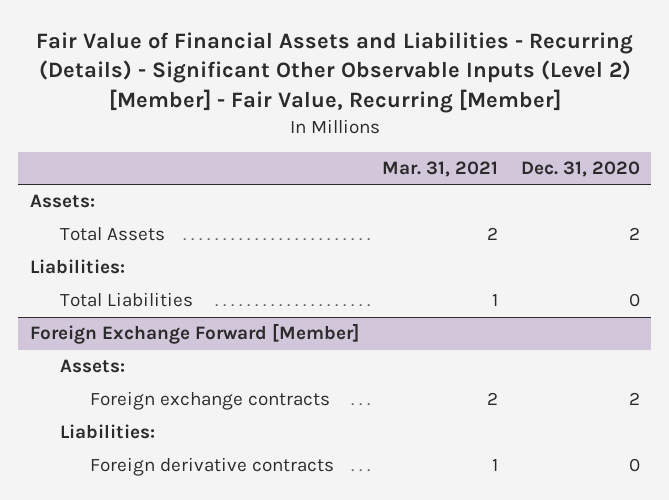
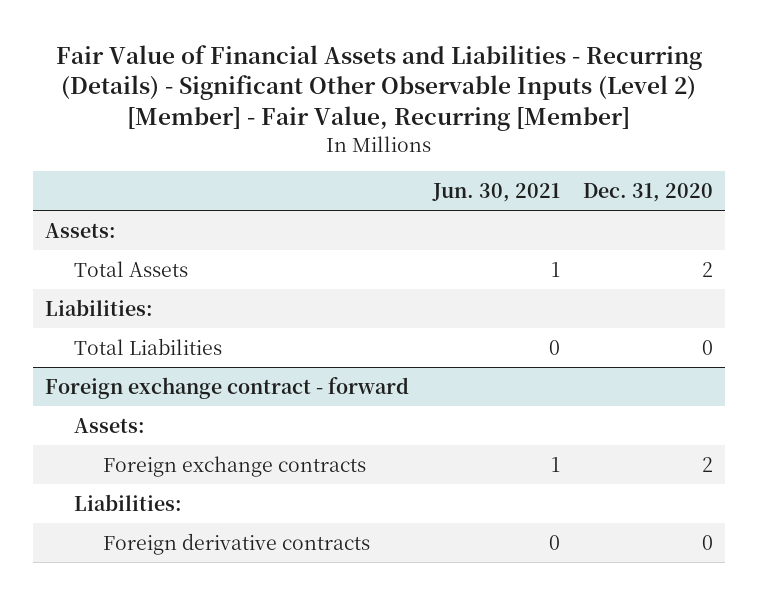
[381,161,498,178] Mar. 31, 2021 -> none
none -> [431,183,560,203] Jun. 30, 2021
[29,323,359,345] Foreign Exchange Forward [Member] -> [45,376,410,399] Foreign exchange contract - forward

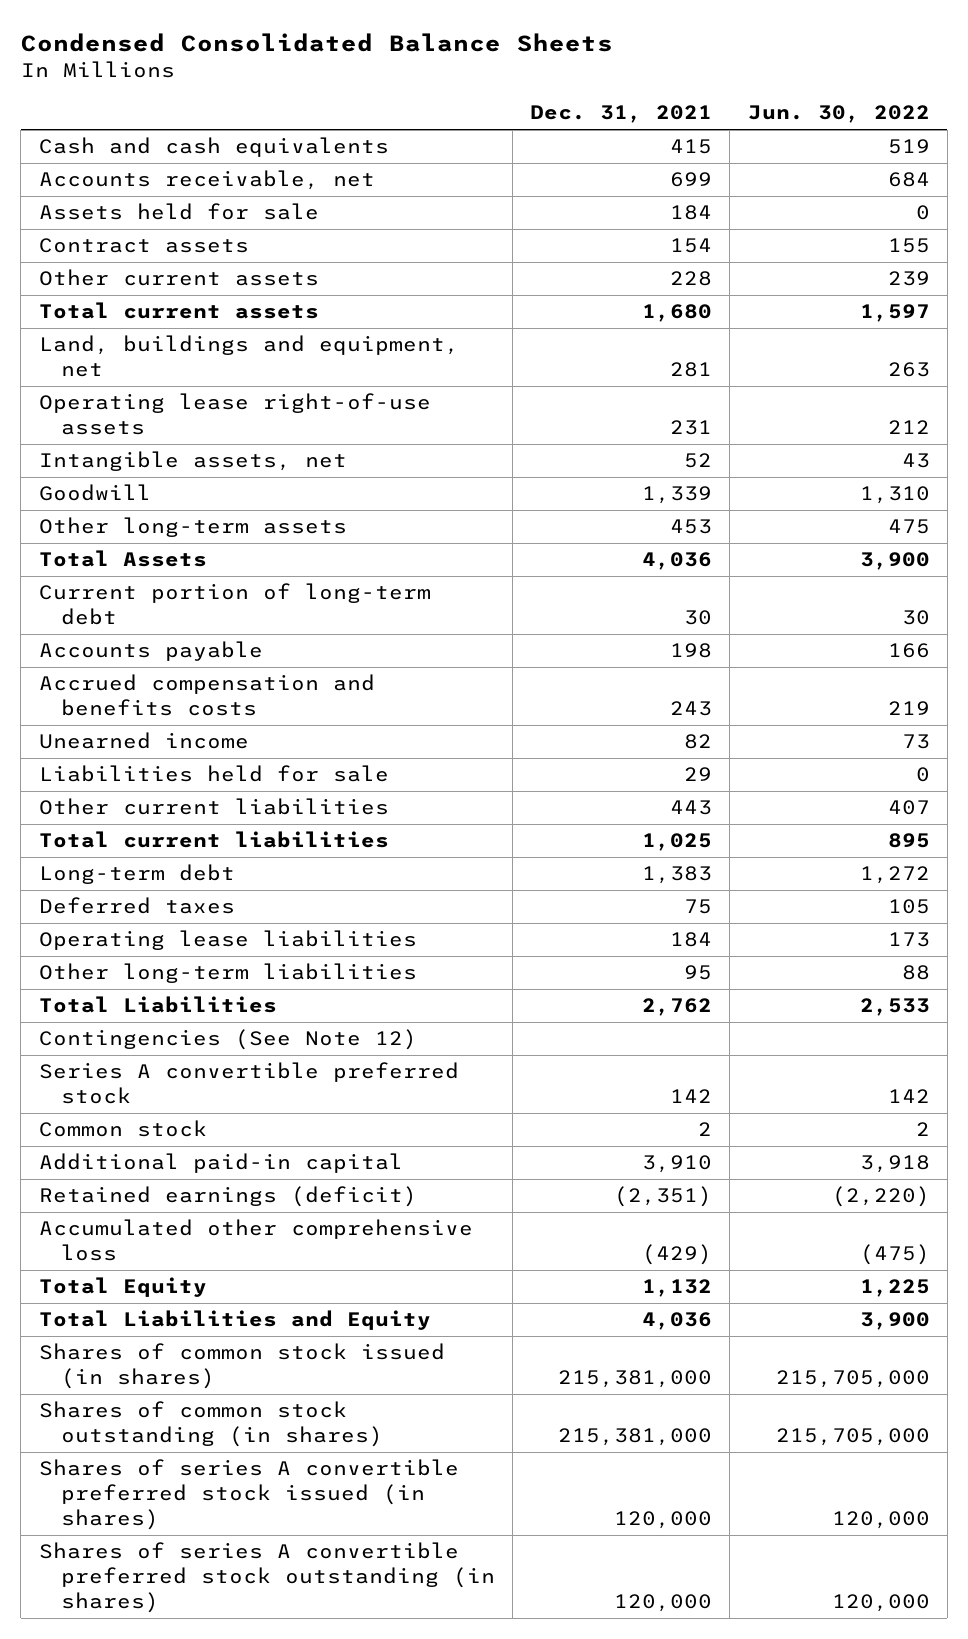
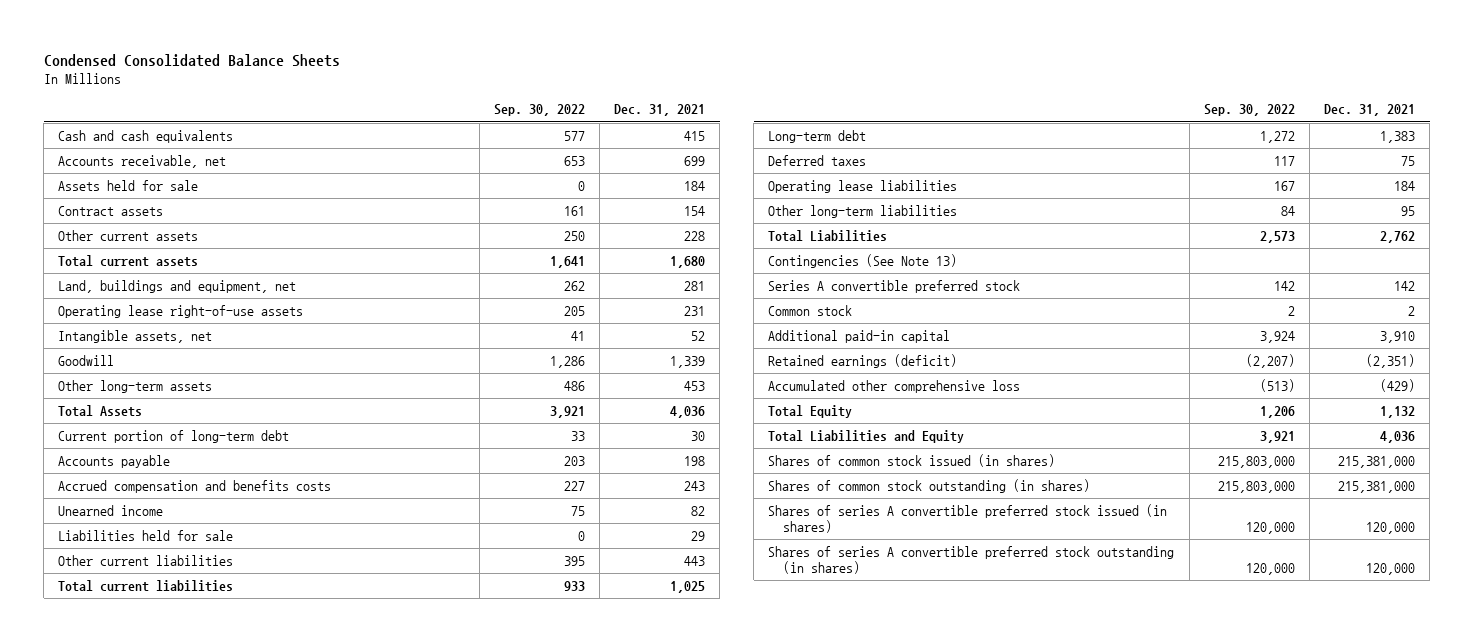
[747,105,930,124] Jun. 30, 2022 -> none
none -> [493,104,585,117] Sep. 30, 2022
[38,1029,417,1051] Contingencies (See Note 12) -> [768,254,958,269] Contingencies (See Note 13)

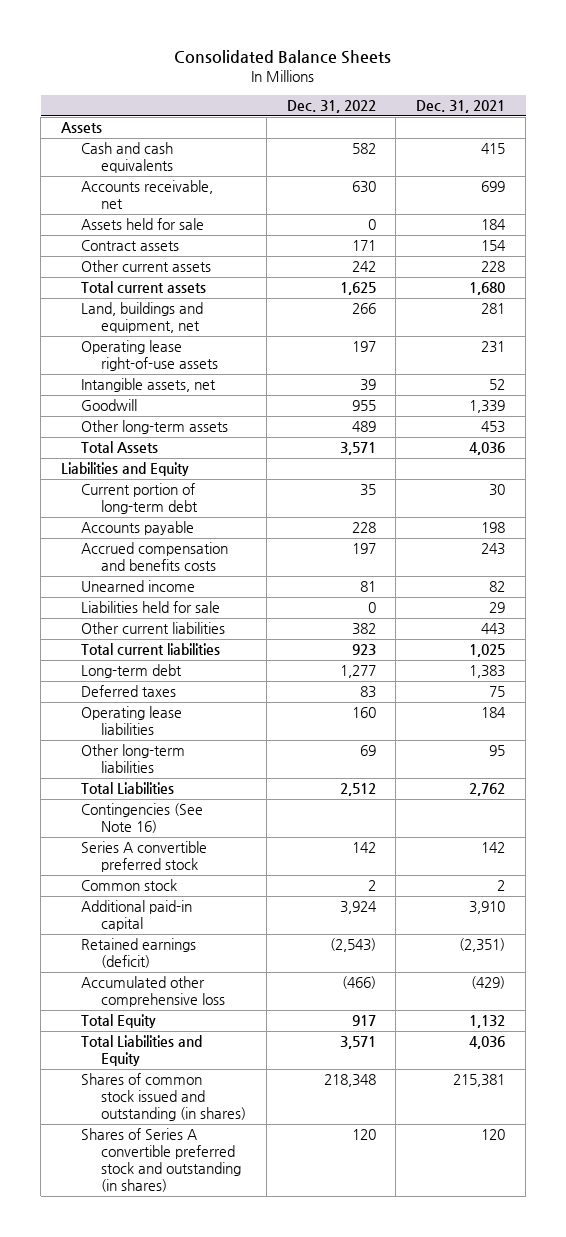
[43,53,340,67] Condensed Consolidated Balance Sheets -> [174,50,392,65] Consolidated Balance Sheets
[493,104,585,117] Sep. 30, 2022 -> none
none -> [286,99,376,113] Dec. 31, 2022
none -> [61,122,103,134] Assets
none -> [61,462,190,477] Liabilities and Equity
[768,254,958,269] Contingencies (See Note 13) -> [80,803,203,834] Contingencies (See Note 16)
[768,454,1056,468] Shares of common stock issued (in shares) -> none
[768,504,1168,533] Shares of series A convertible preferred stock issued (in shares) -> none
[768,479,1091,494] Shares of common stock outstanding (in shares) -> [80,1073,246,1122] Shares of common stock issued and outstanding (in shares)
[1338,481,1416,494] 215,381,000 -> [453,1074,506,1088] 215,381
[768,546,1175,574] Shares of series A convertible preferred stock outstanding (in shares) -> [80,1128,241,1193] Shares of Series A convertible preferred stock and outstanding (in shares)
[1366,562,1416,575] 120,000 -> [481,1129,506,1141] 120

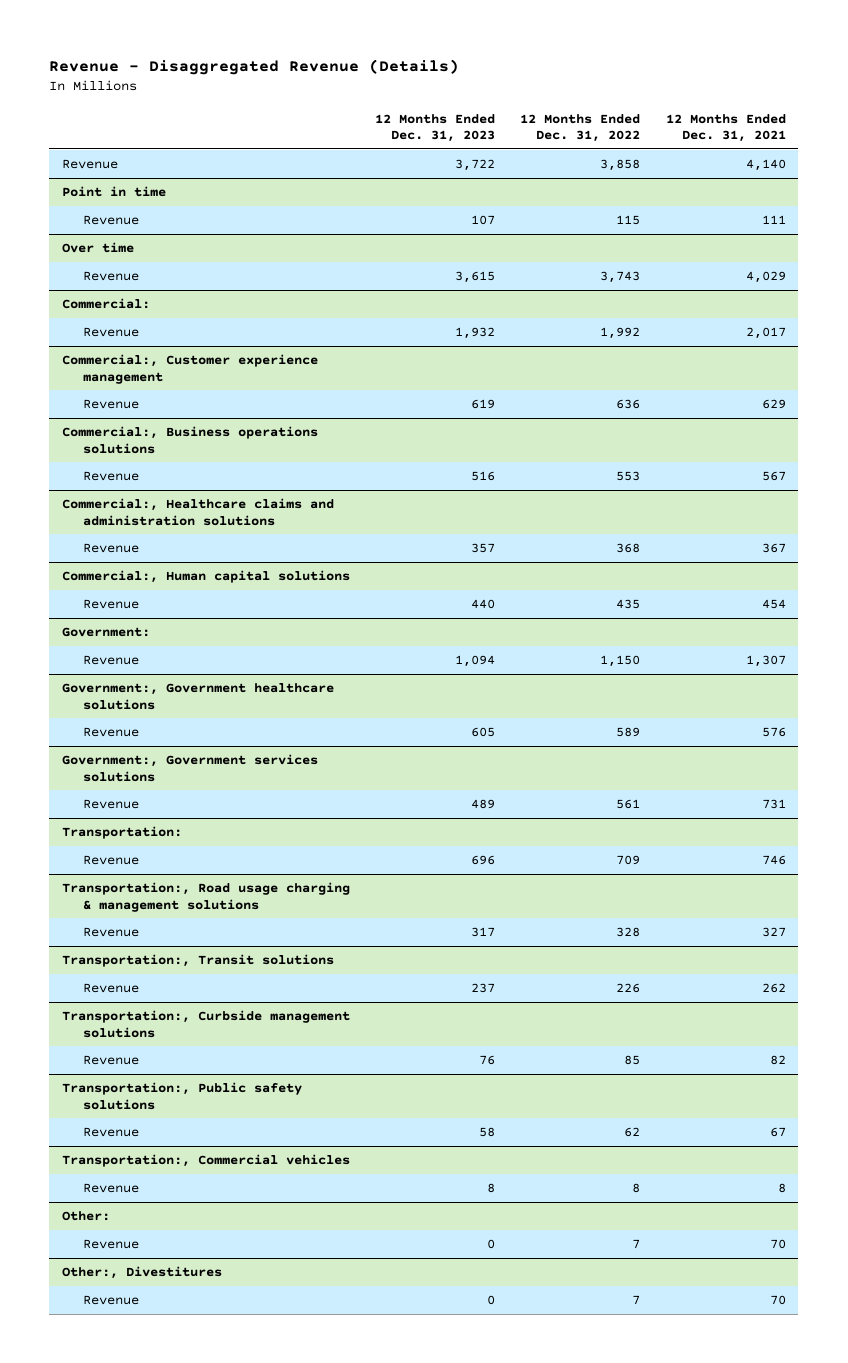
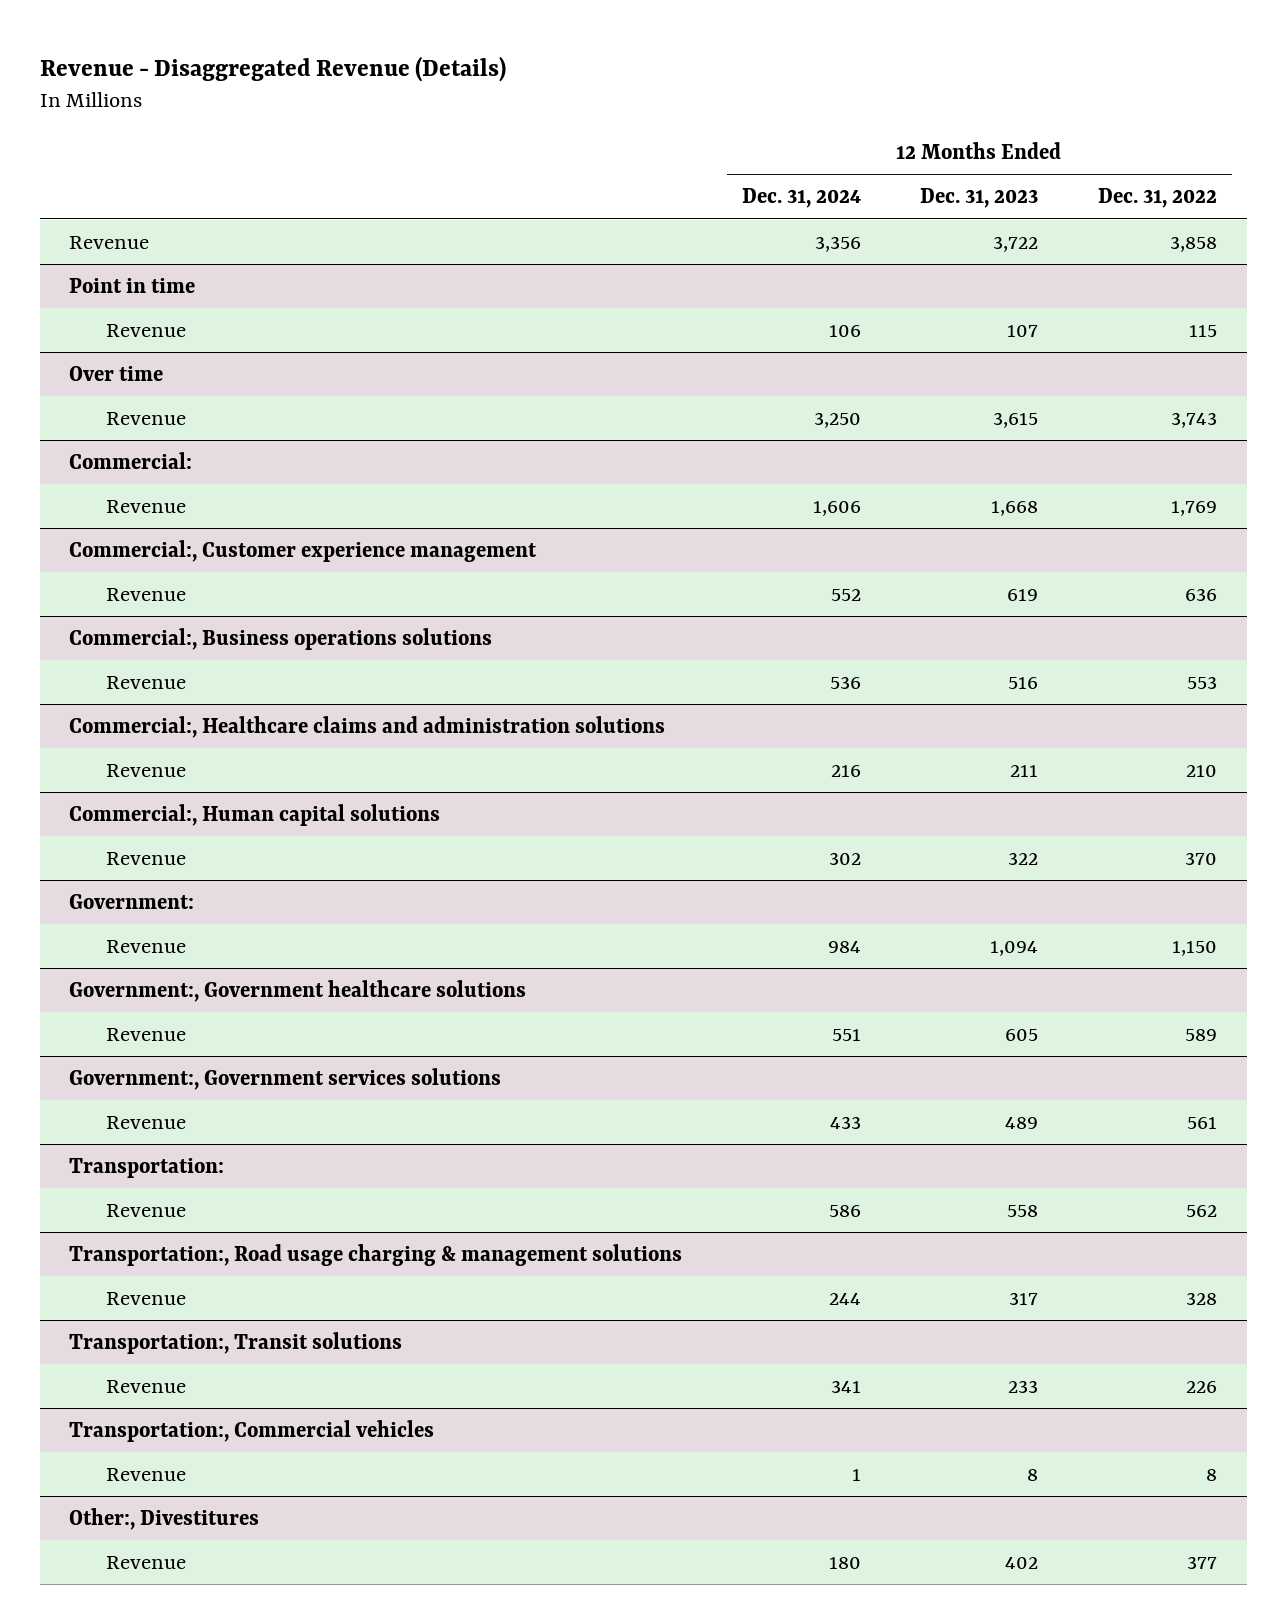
[665,113,786,143] 12 Months Ended Dec. 31, 2021 -> none
none -> [741,188,861,209] Dec. 31, 2024
[455,326,496,339] 1,932 -> [991,500,1039,516] 1,668
[600,326,641,339] 1,992 -> [1170,500,1217,516] 1,769
[471,542,496,553] 357 -> [1010,764,1039,777] 211
[616,542,641,553] 368 -> [1185,764,1217,777] 210
[471,598,496,609] 440 -> [1008,851,1039,865] 322
[616,598,641,609] 435 -> [1184,851,1217,865] 370
[471,854,496,865] 696 -> [1007,1204,1039,1217] 558
[616,854,641,865] 709 -> [1185,1204,1217,1217] 562
[61,1009,350,1038] Transportation:, Curbside management solutions -> none
[83,1054,140,1065] Revenue -> none
[61,1081,302,1110] Transportation:, Public safety solutions -> none
[83,1126,140,1137] Revenue -> none
[471,982,496,993] 237 -> [1008,1379,1039,1393] 233
[61,1210,110,1221] Other: -> none
[83,1238,140,1249] Revenue -> none
[487,1294,496,1305] 0 -> [1005,1556,1039,1569] 402
[632,1294,641,1305] 7 -> [1186,1555,1217,1569] 377

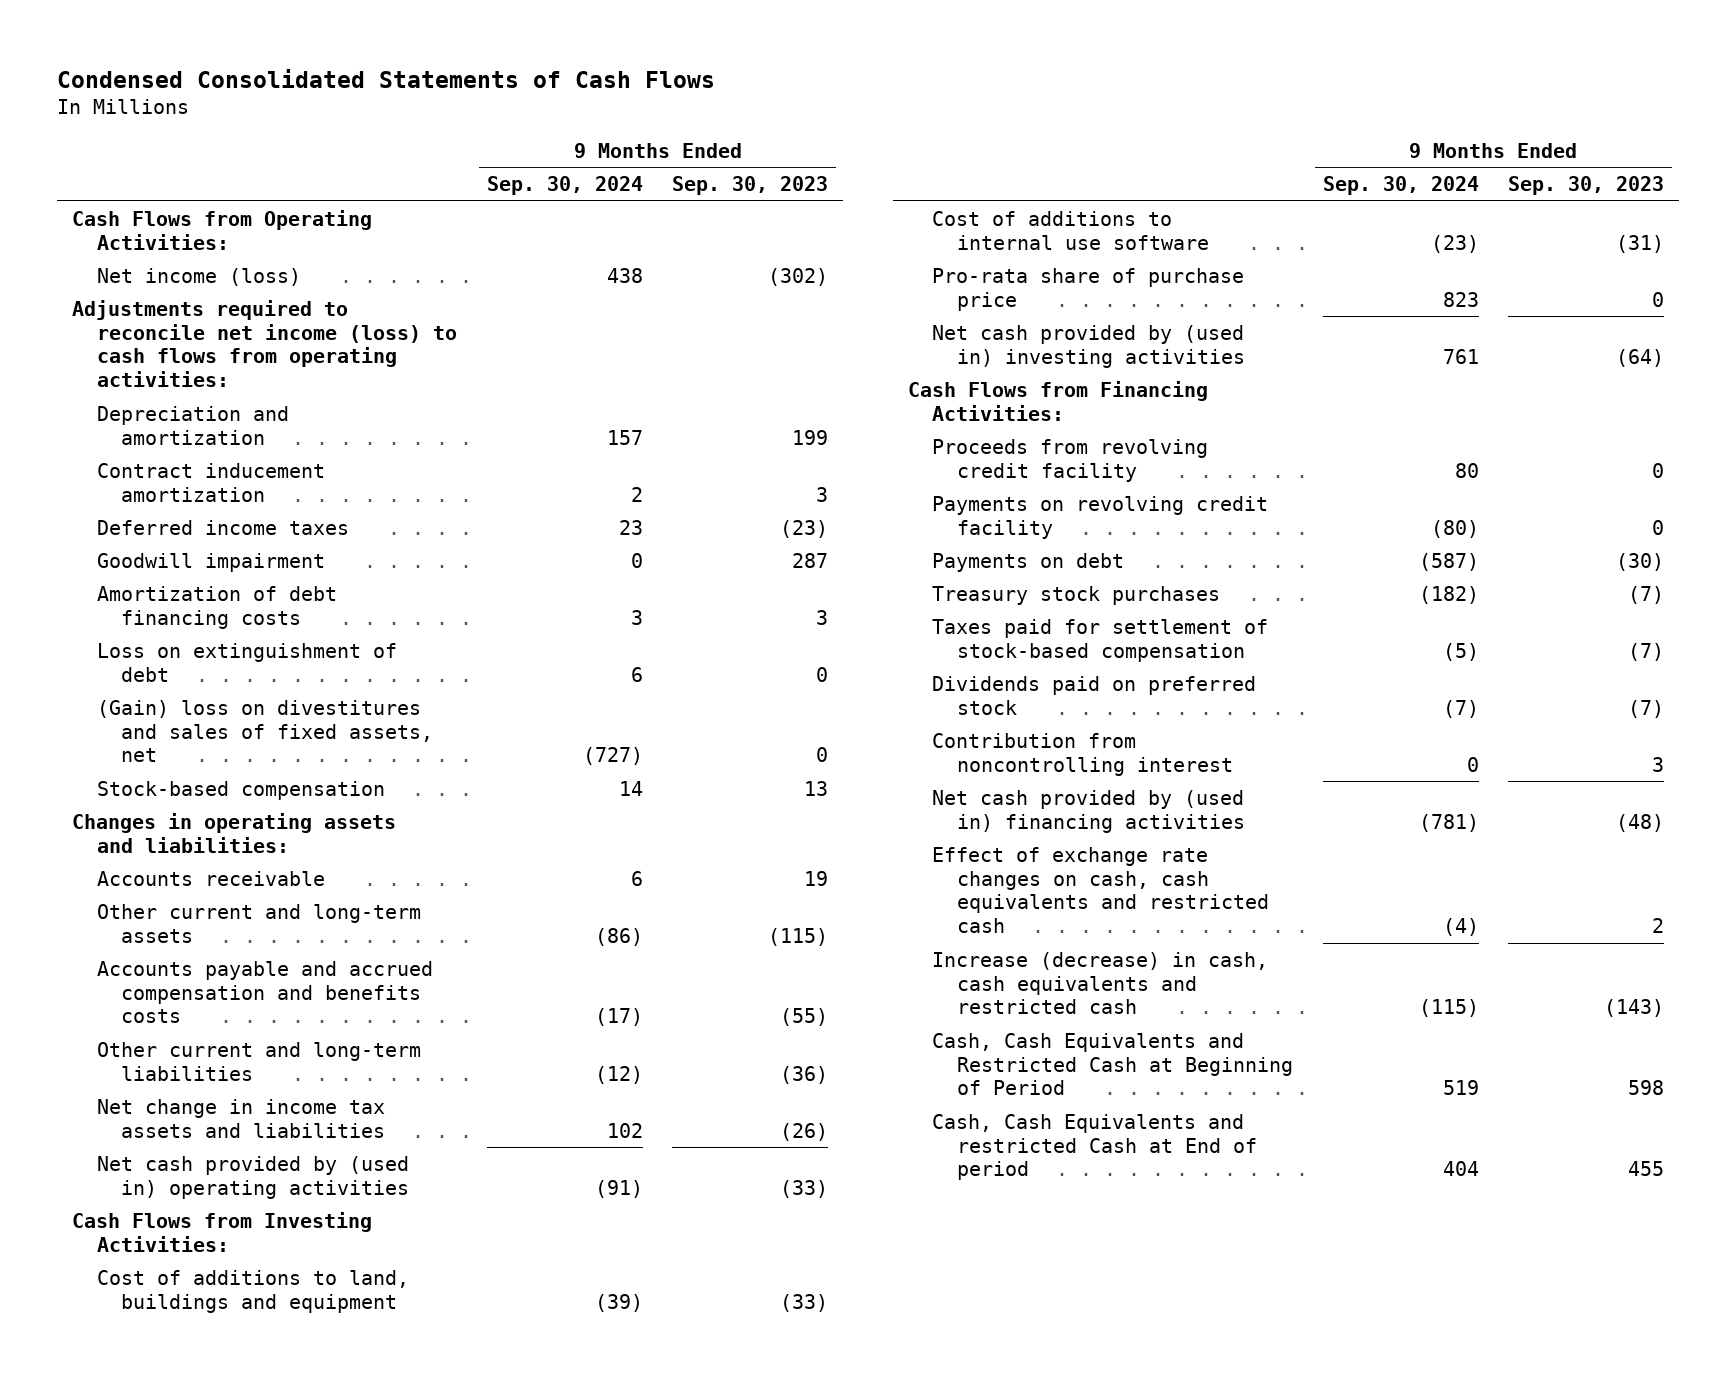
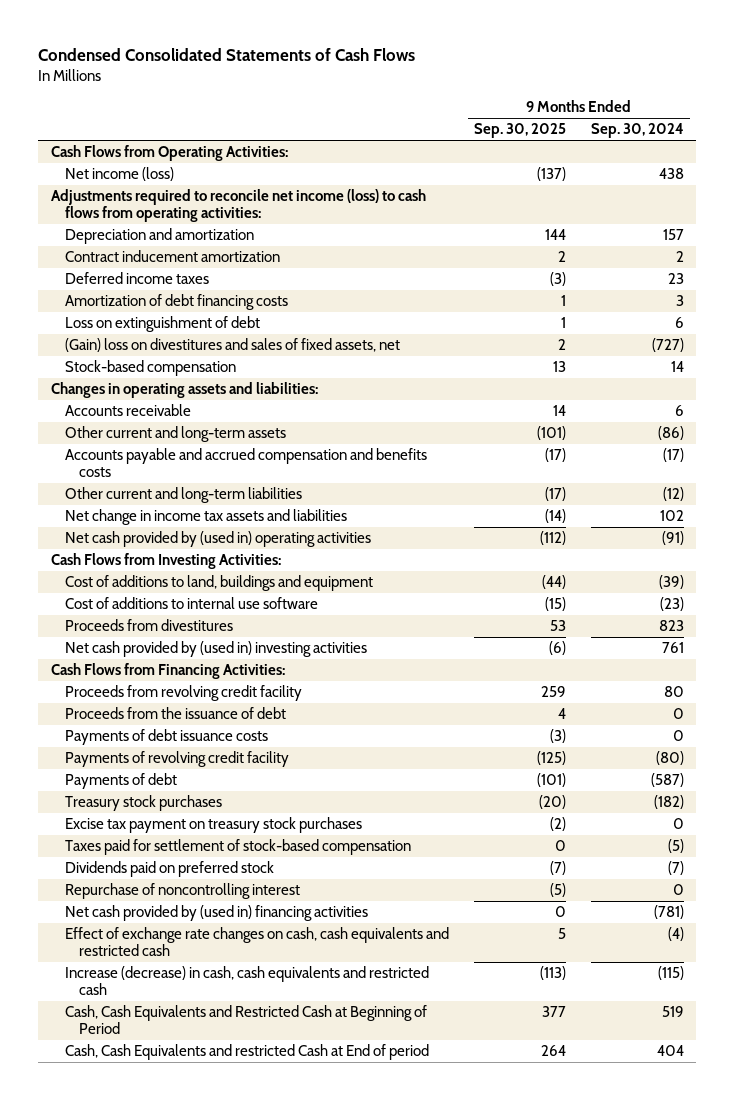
[672,176,829,196] Sep. 30, 2023 -> none
none -> [473,123,566,139] Sep. 30, 2025
[96,552,325,572] Goodwill impairment -> none
[932,267,1245,311] Pro-rata share of purchase price -> [64,619,233,632] Proceeds from divestitures
none -> [64,707,286,720] Proceeds from the issuance of debt
none -> [64,729,268,746] Payments of debt issuance costs
[932,495,1269,539] Payments on revolving credit facility -> [64,751,289,768] Payments of revolving credit facility
[932,552,1125,572] Payments on debt -> [64,773,177,790] Payments of debt
none -> [64,817,362,834] Excise tax payment on treasury stock purchases
[932,732,1234,776] Contribution from noncontrolling interest -> none
none -> [64,883,300,900] Repurchase of noncontrolling interest

